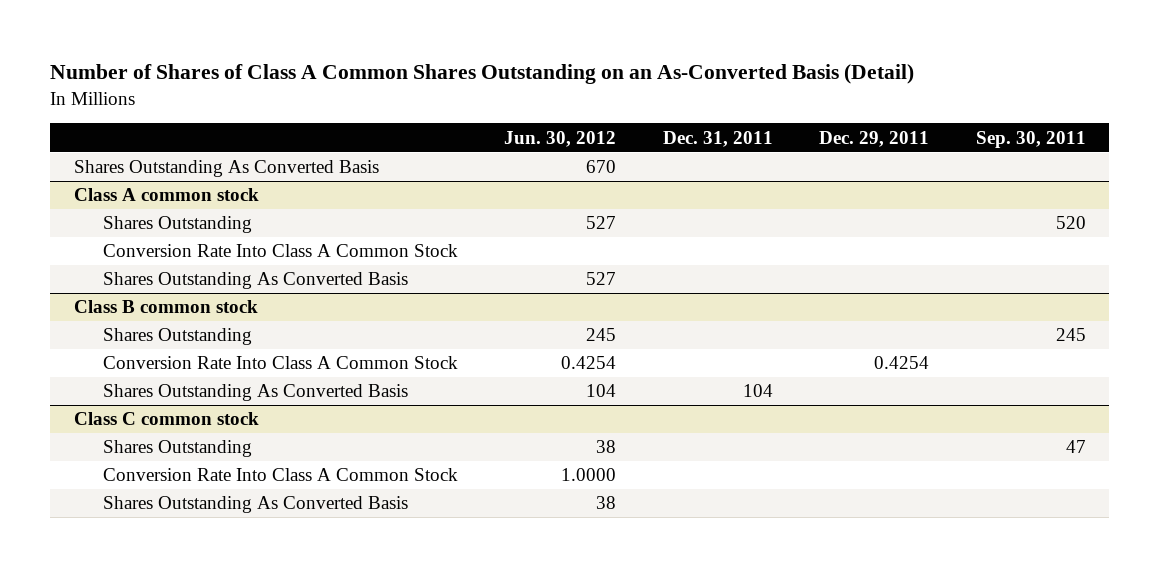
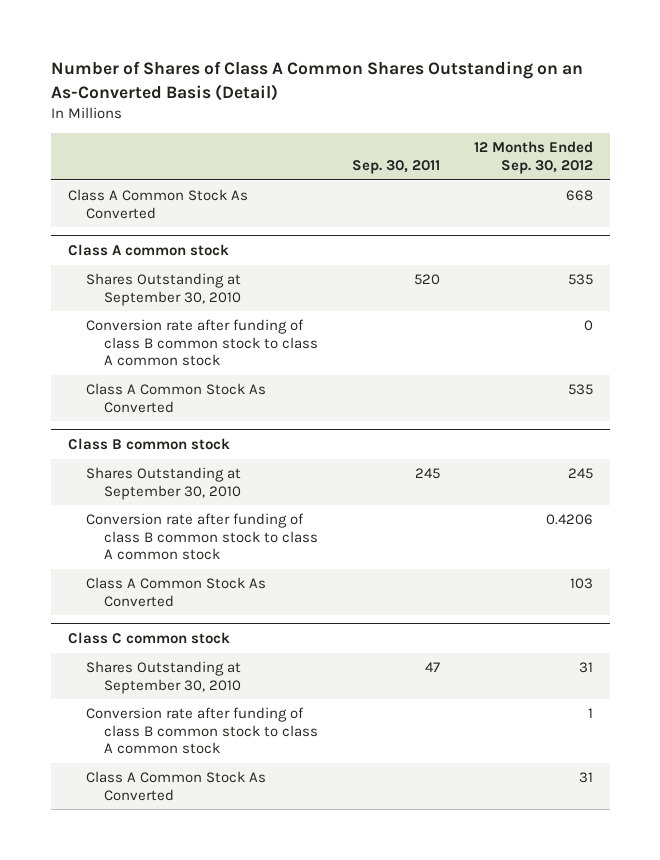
[504,130,617,147] Jun. 30, 2012 -> none
[662,130,773,147] Dec. 31, 2011 -> none
[819,130,930,147] Dec. 29, 2011 -> none
none -> [473,141,593,174] 12 Months Ended Sep. 30, 2012
[73,160,379,178] Shares Outstanding As Converted Basis -> none
none -> [67,189,248,219] Class A Common Stock As Converted
[102,272,408,290] Shares Outstanding As Converted Basis -> none
[102,216,252,234] Shares Outstanding -> [85,273,242,306] Shares Outstanding at September 30, 2010
[102,244,458,258] Conversion Rate Into Class A Common Stock -> [85,319,319,367] Conversion rate after funding of class B common stock to class A common stock
none -> [85,383,266,413] Class A Common Stock As Converted
[102,384,408,402] Shares Outstanding As Converted Basis -> none
[102,328,252,346] Shares Outstanding -> [85,467,242,500] Shares Outstanding at September 30, 2010
[102,356,458,370] Conversion Rate Into Class A Common Stock -> [85,513,319,561] Conversion rate after funding of class B common stock to class A common stock
none -> [85,577,266,607] Class A Common Stock As Converted
[102,496,408,514] Shares Outstanding As Converted Basis -> none
[102,440,252,458] Shares Outstanding -> [85,661,242,694] Shares Outstanding at September 30, 2010
[102,468,458,482] Conversion Rate Into Class A Common Stock -> [85,707,319,755] Conversion rate after funding of class B common stock to class A common stock
none -> [85,771,266,801] Class A Common Stock As Converted

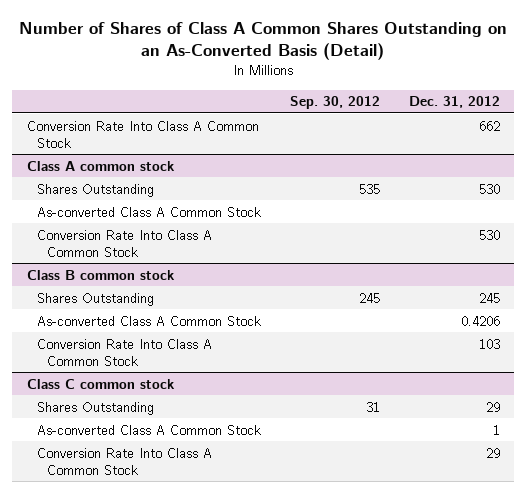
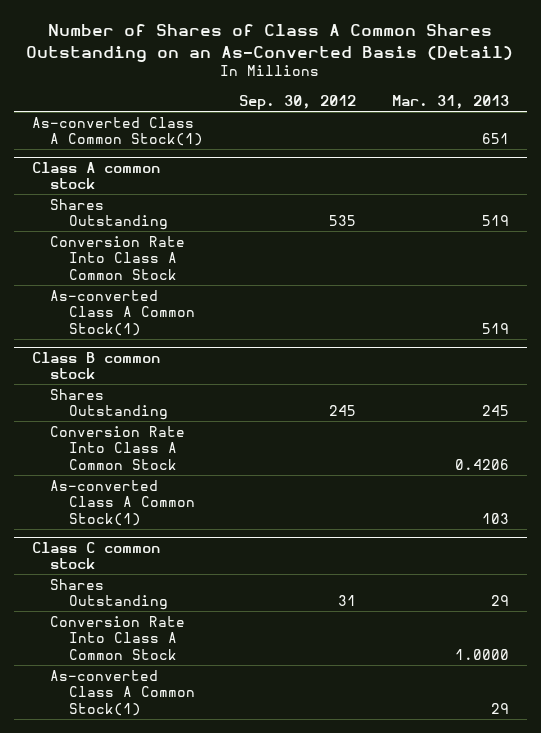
[408,96,500,109] Dec. 31, 2012 -> none
none -> [391,95,509,110] Mar. 31, 2013
[26,120,259,148] Conversion Rate Into Class A Common Stock -> [32,116,204,147] As-converted Class A Common Stock(1)
[37,206,262,217] As-converted Class A Common Stock -> none
none -> [50,289,195,336] As-converted Class A Common Stock(1)
[37,315,262,326] As-converted Class A Common Stock -> none
none -> [50,479,195,526] As-converted Class A Common Stock(1)
[37,424,262,435] As-converted Class A Common Stock -> none
none -> [50,669,195,716] As-converted Class A Common Stock(1)

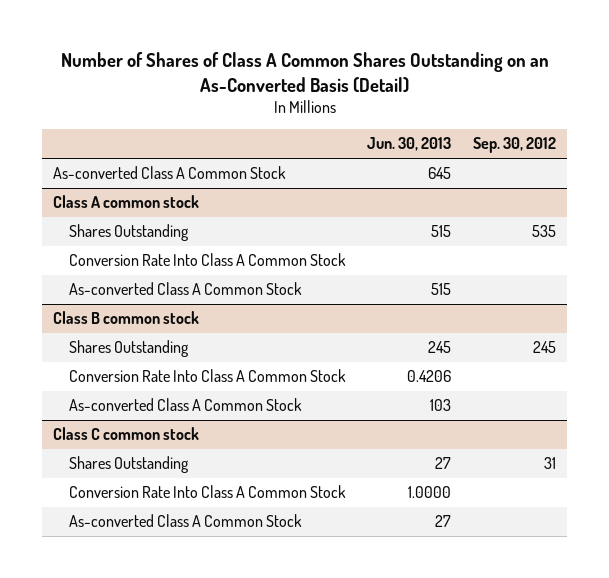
[391,95,509,110] Mar. 31, 2013 -> none
none -> [367,137,452,152] Jun. 30, 2013
[32,116,204,147] As-converted Class A Common Stock(1) -> [53,166,287,180] As-converted Class A Common Stock
[50,289,195,336] As-converted Class A Common Stock(1) -> [69,282,303,296] As-converted Class A Common Stock
[50,479,195,526] As-converted Class A Common Stock(1) -> [69,398,303,412] As-converted Class A Common Stock
[50,669,195,716] As-converted Class A Common Stock(1) -> [69,514,303,528] As-converted Class A Common Stock

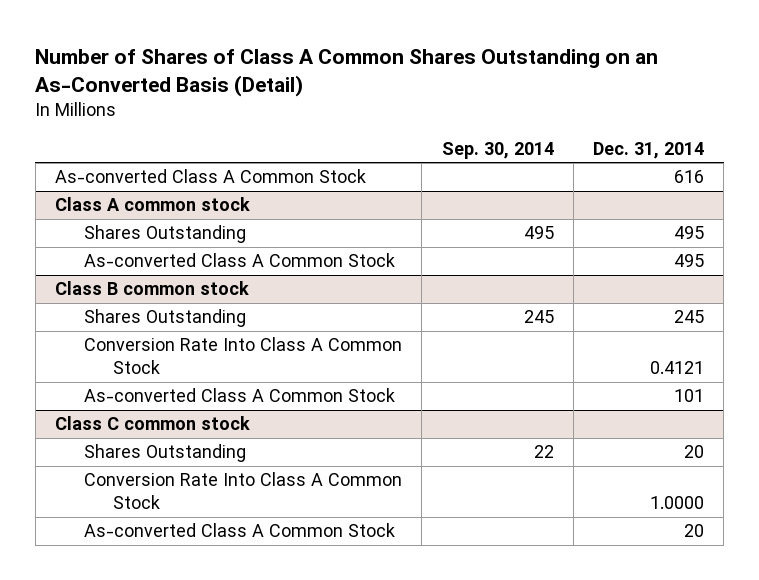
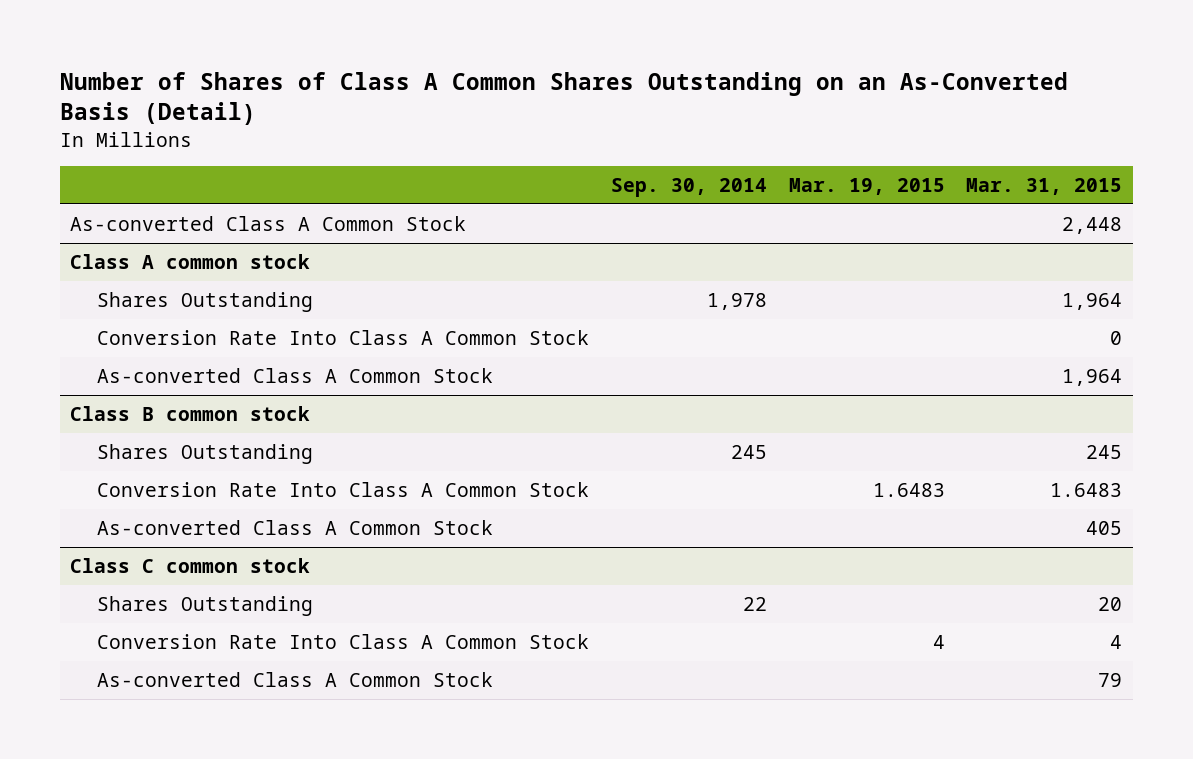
[593,142,705,160] Dec. 31, 2014 -> none
none -> [788,178,945,196] Mar. 19, 2015
none -> [966,178,1123,196] Mar. 31, 2015
[523,226,554,240] 495 -> [706,292,767,310] 1,978
none -> [97,329,590,345] Conversion Rate Into Class A Common Stock

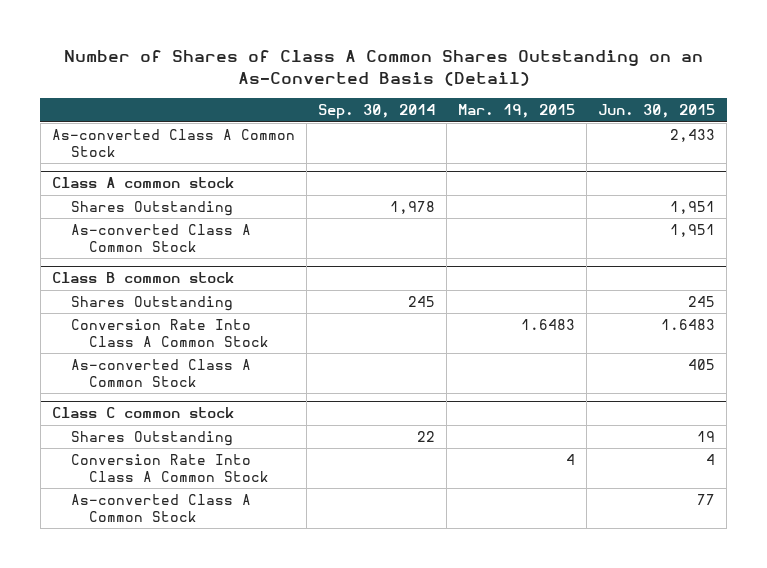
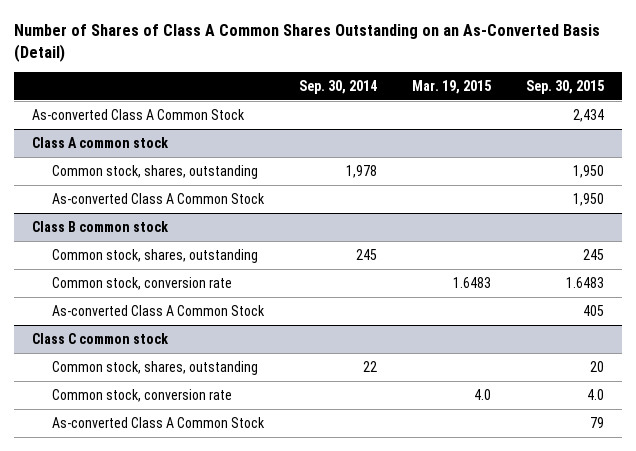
[598,104,716,119] Jun. 30, 2015 -> none
none -> [526,79,605,94] Sep. 30, 2015
[70,201,233,217] Shares Outstanding -> [52,165,259,180] Common stock, shares, outstanding
[70,296,233,312] Shares Outstanding -> [52,249,259,264] Common stock, shares, outstanding
[70,319,270,347] Conversion Rate Into Class A Common Stock -> [52,277,233,291] Common stock, conversion rate
[70,431,233,447] Shares Outstanding -> [52,361,259,376] Common stock, shares, outstanding
[70,454,270,482] Conversion Rate Into Class A Common Stock -> [52,389,233,403] Common stock, conversion rate
[566,454,576,466] 4 -> [474,389,492,401] 4.0

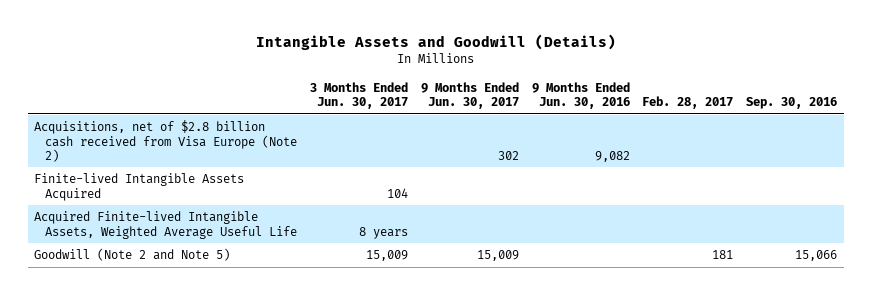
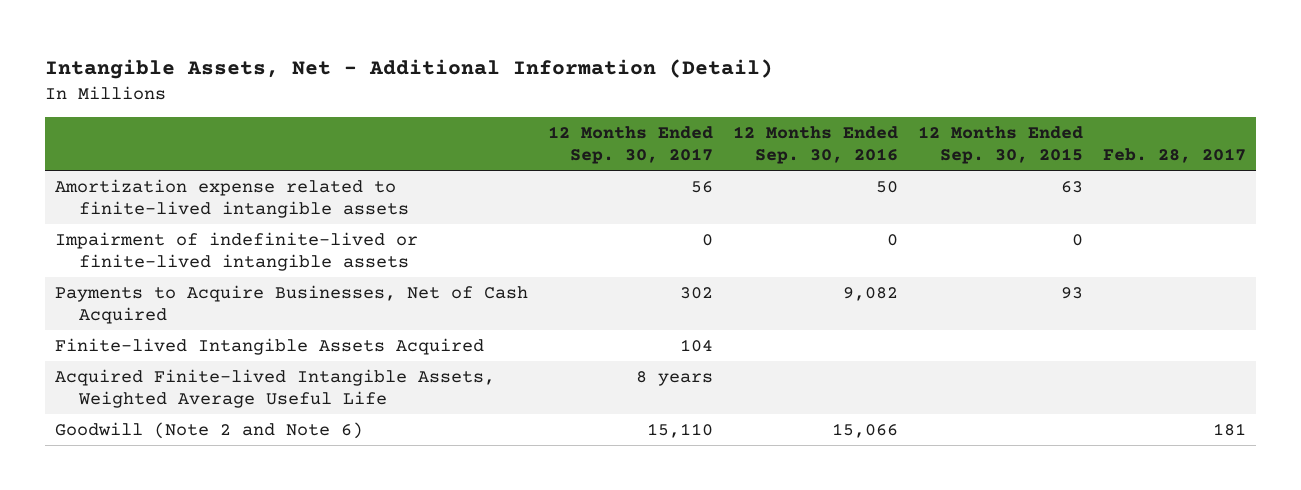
[255,33,616,50] Intangible Assets and Goodwill (Details) -> [45,58,774,79] Intangible Assets, Net - Additional Information (Detail)
[309,81,408,109] 3 Months Ended Jun. 30, 2017 -> none
[420,81,519,109] 9 Months Ended Jun. 30, 2017 -> none
[531,81,630,109] 9 Months Ended Jun. 30, 2016 -> none
[746,96,838,109] Sep. 30, 2016 -> none
none -> [548,126,714,165] 12 Months Ended Sep. 30, 2017
none -> [732,126,898,165] 12 Months Ended Sep. 30, 2016
none -> [917,126,1083,165] 12 Months Ended Sep. 30, 2015
none -> [55,178,409,218] Amortization expense related to finite-lived intangible assets
none -> [55,231,419,271] Impairment of indefinite-lived or finite-lived intangible assets
[34,120,297,162] Acquisitions, net of $2.8 billion cash received from Visa Europe (Note 2) -> [55,284,529,324] Payments to Acquire Businesses, Net of Cash Acquired
[34,248,231,262] Goodwill (Note 2 and Note 5) -> [55,421,364,439] Goodwill (Note 2 and Note 6)

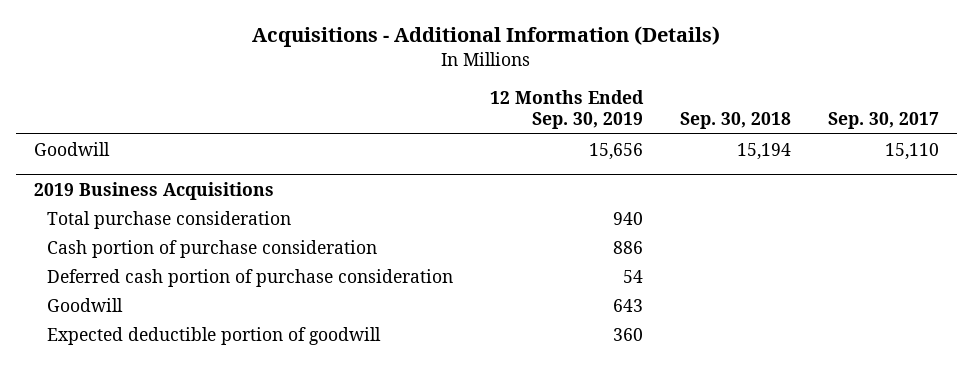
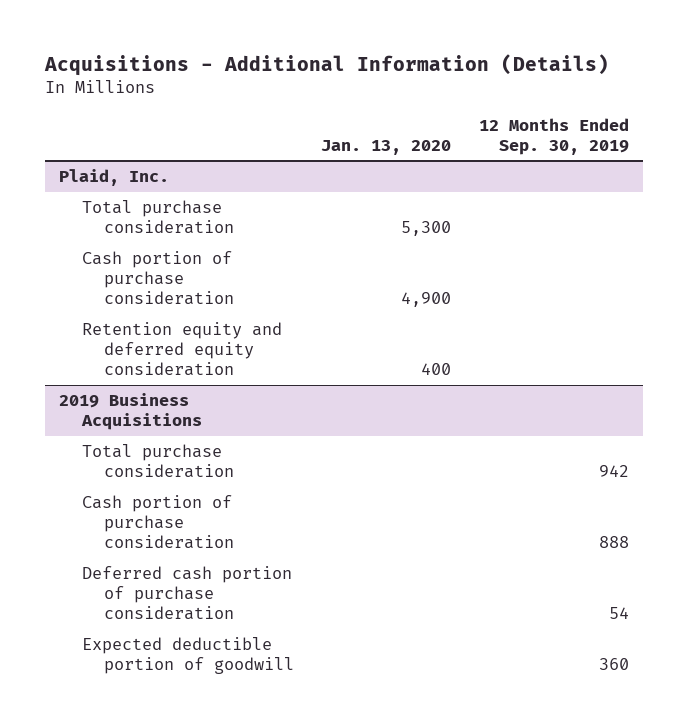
[679,112,791,130] Sep. 30, 2018 -> none
[827,112,939,130] Sep. 30, 2017 -> none
none -> [321,139,452,155] Jan. 13, 2020
[34,141,111,156] Goodwill -> none
none -> [58,169,169,187] Plaid, Inc.
none -> [81,200,235,235] Total purchase consideration
none -> [81,251,235,306] Cash portion of purchase consideration
none -> [81,322,282,377] Retention equity and deferred equity consideration
[612,211,643,225] 940 -> [598,465,629,478] 942
[612,240,643,254] 886 -> [598,536,629,549] 888
[46,297,123,312] Goodwill -> none

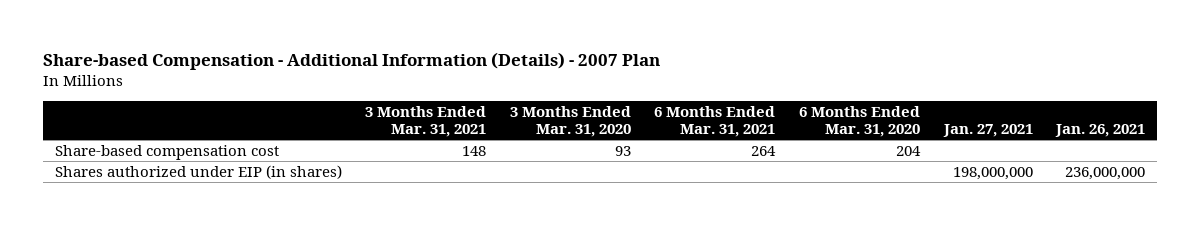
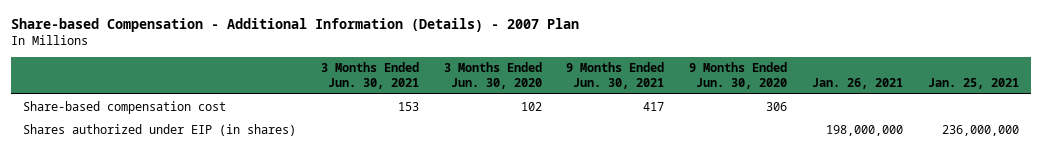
[365,105,487,137] 3 Months Ended Mar. 31, 2021 -> none
[509,105,631,137] 3 Months Ended Mar. 31, 2020 -> none
[654,105,776,137] 6 Months Ended Mar. 31, 2021 -> none
[799,105,921,137] 6 Months Ended Mar. 31, 2020 -> none
[942,123,1033,137] Jan. 27, 2021 -> none
none -> [320,62,419,89] 3 Months Ended Jun. 30, 2021
none -> [443,62,542,89] 3 Months Ended Jun. 30, 2020
none -> [566,62,665,89] 9 Months Ended Jun. 30, 2021
none -> [689,62,788,89] 9 Months Ended Jun. 30, 2020
none -> [927,77,1019,89] Jan. 25, 2021
[1065,167,1146,181] 236,000,000 -> [826,124,904,136] 198,000,000

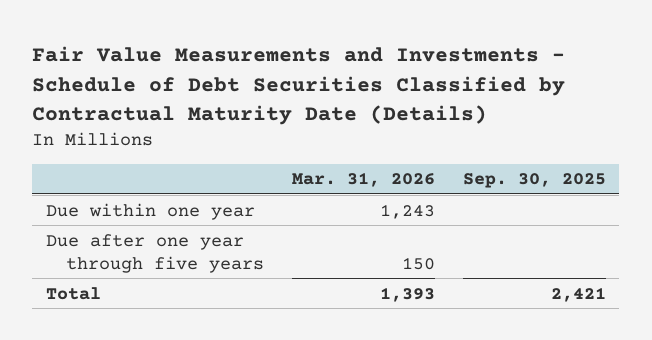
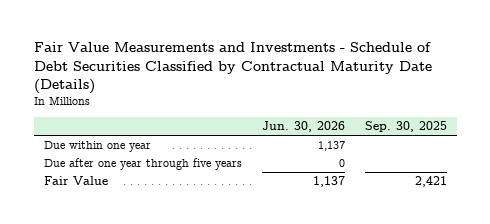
[292,172,436,188] Mar. 31, 2026 -> none
none -> [261,121,345,133] Jun. 30, 2026
[46,286,102,300] Total -> [43,176,108,186] Fair Value

